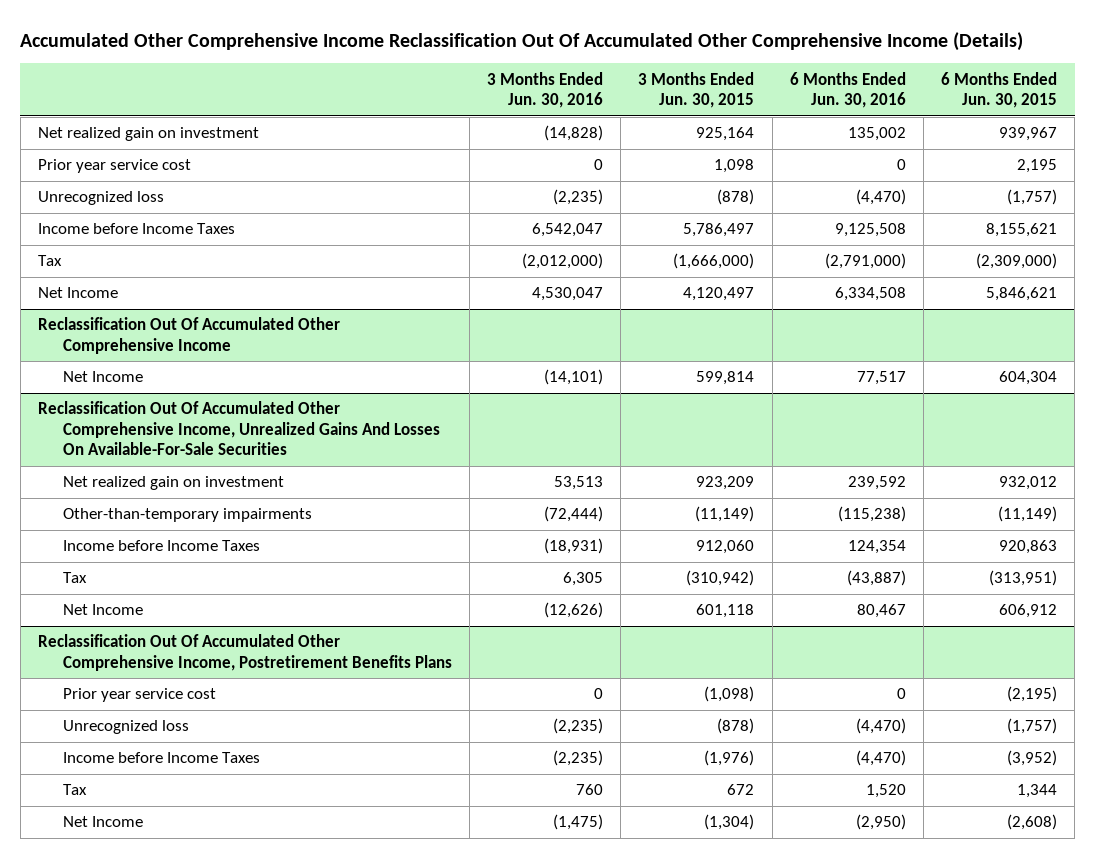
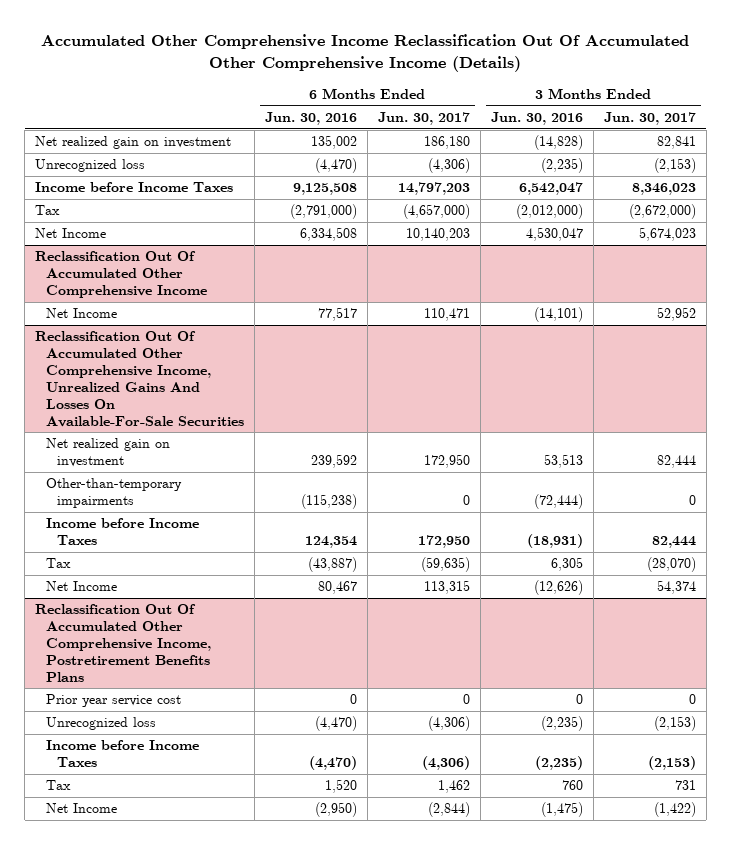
[638,71,755,109] 3 Months Ended Jun. 30, 2015 -> none
[941,71,1058,109] 6 Months Ended Jun. 30, 2015 -> none
none -> [377,111,470,125] Jun. 30, 2017
none -> [603,111,696,125] Jun. 30, 2017
[38,159,192,174] Prior year service cost -> none

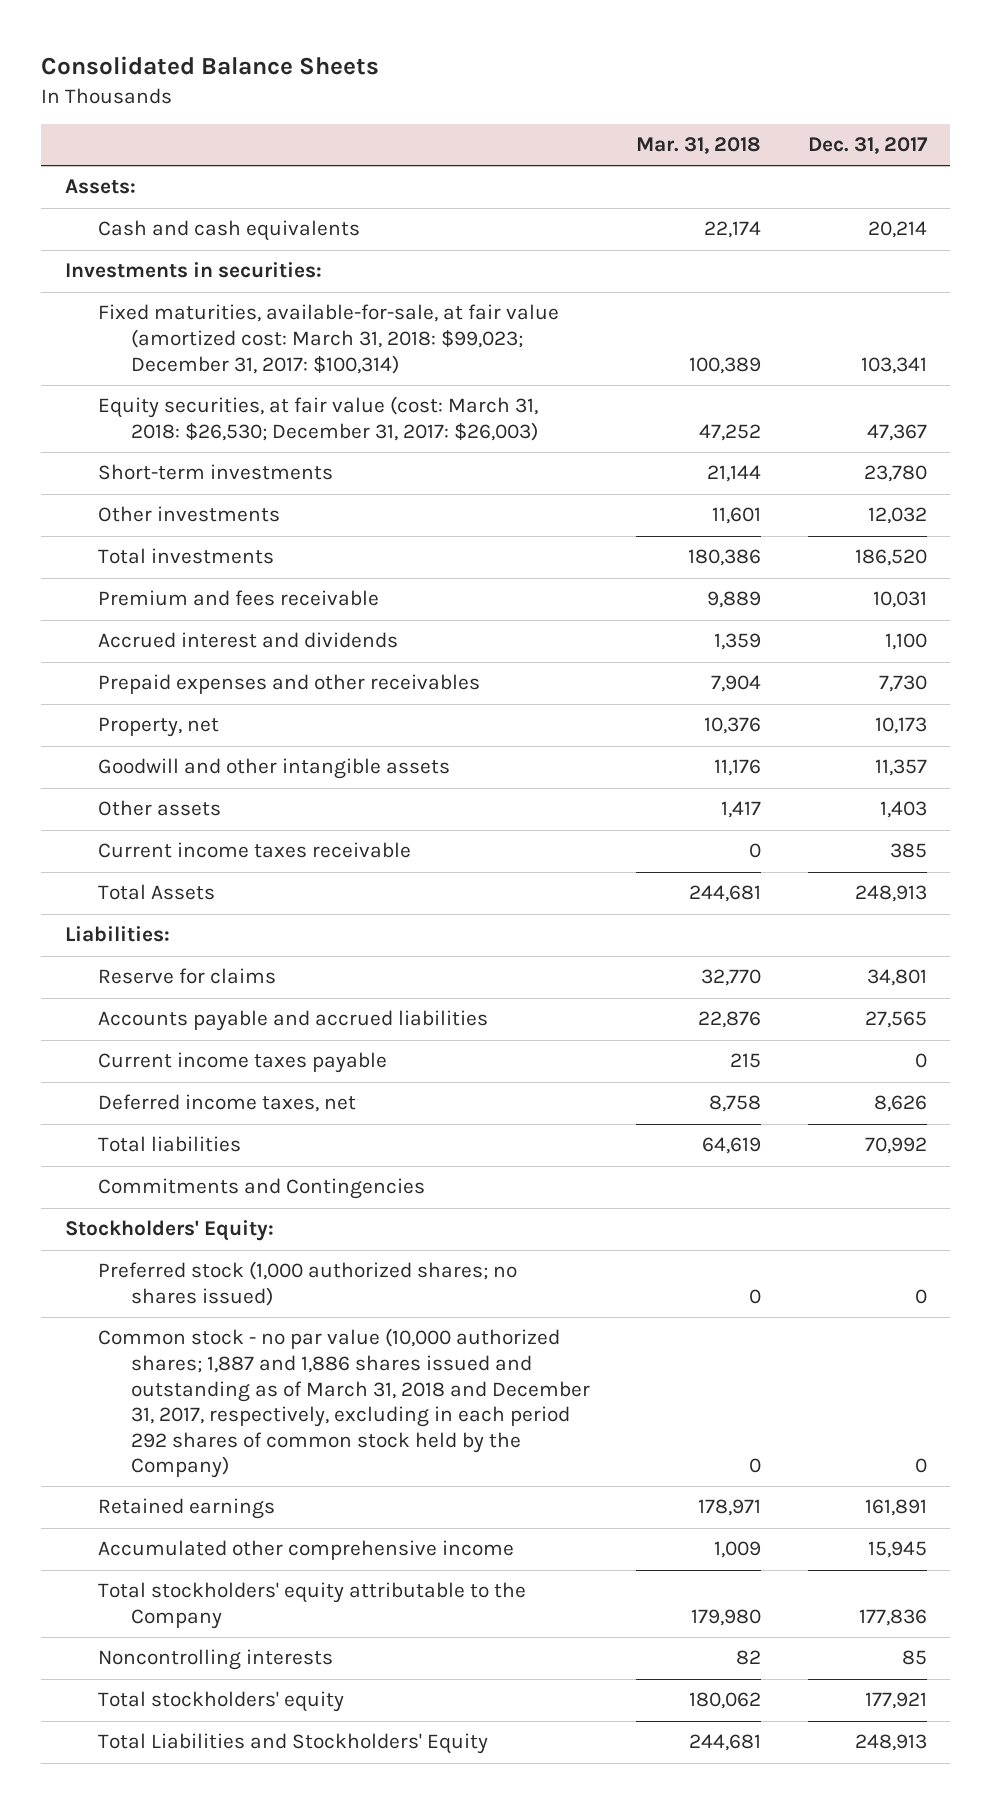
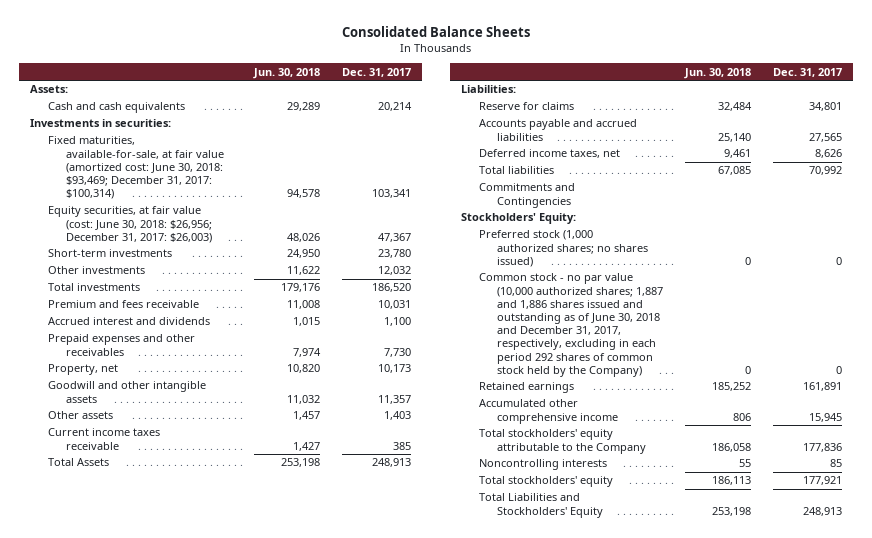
[636,137,762,155] Mar. 31, 2018 -> none
none -> [252,67,320,79] Jun. 30, 2018
[97,304,559,374] Fixed maturities, available-for-sale, at fair value (amortized cost: March 31, 2018: $99,023; December 31, 2017: $100,314) -> [48,136,224,200] Fixed maturities, available-for-sale, at fair value (amortized cost: June 30, 2018: $93,469; December 31, 2017: $100,314)
[97,396,538,442] Equity securities, at fair value (cost: March 31, 2018: $26,530; December 31, 2017: $26,003) -> [48,206,212,243] Equity securities, at fair value (cost: June 30, 2018: $26,956; December 31, 2017: $26,003)
[97,1052,387,1074] Current income taxes payable -> none
[97,1328,590,1479] Common stock - no par value (10,000 authorized shares; 1,887 and 1,886 shares issued and outstanding as of March 31, 2018 and December 31, 2017, respectively, excluding in each period 292 shares of common stock held by the Company) -> [478,273,663,377] Common stock - no par value (10,000 authorized shares; 1,887 and 1,886 shares issued and outstanding as of June 30, 2018 and December 31, 2017, respectively, excluding in each period 292 shares of common stock held by the Company)

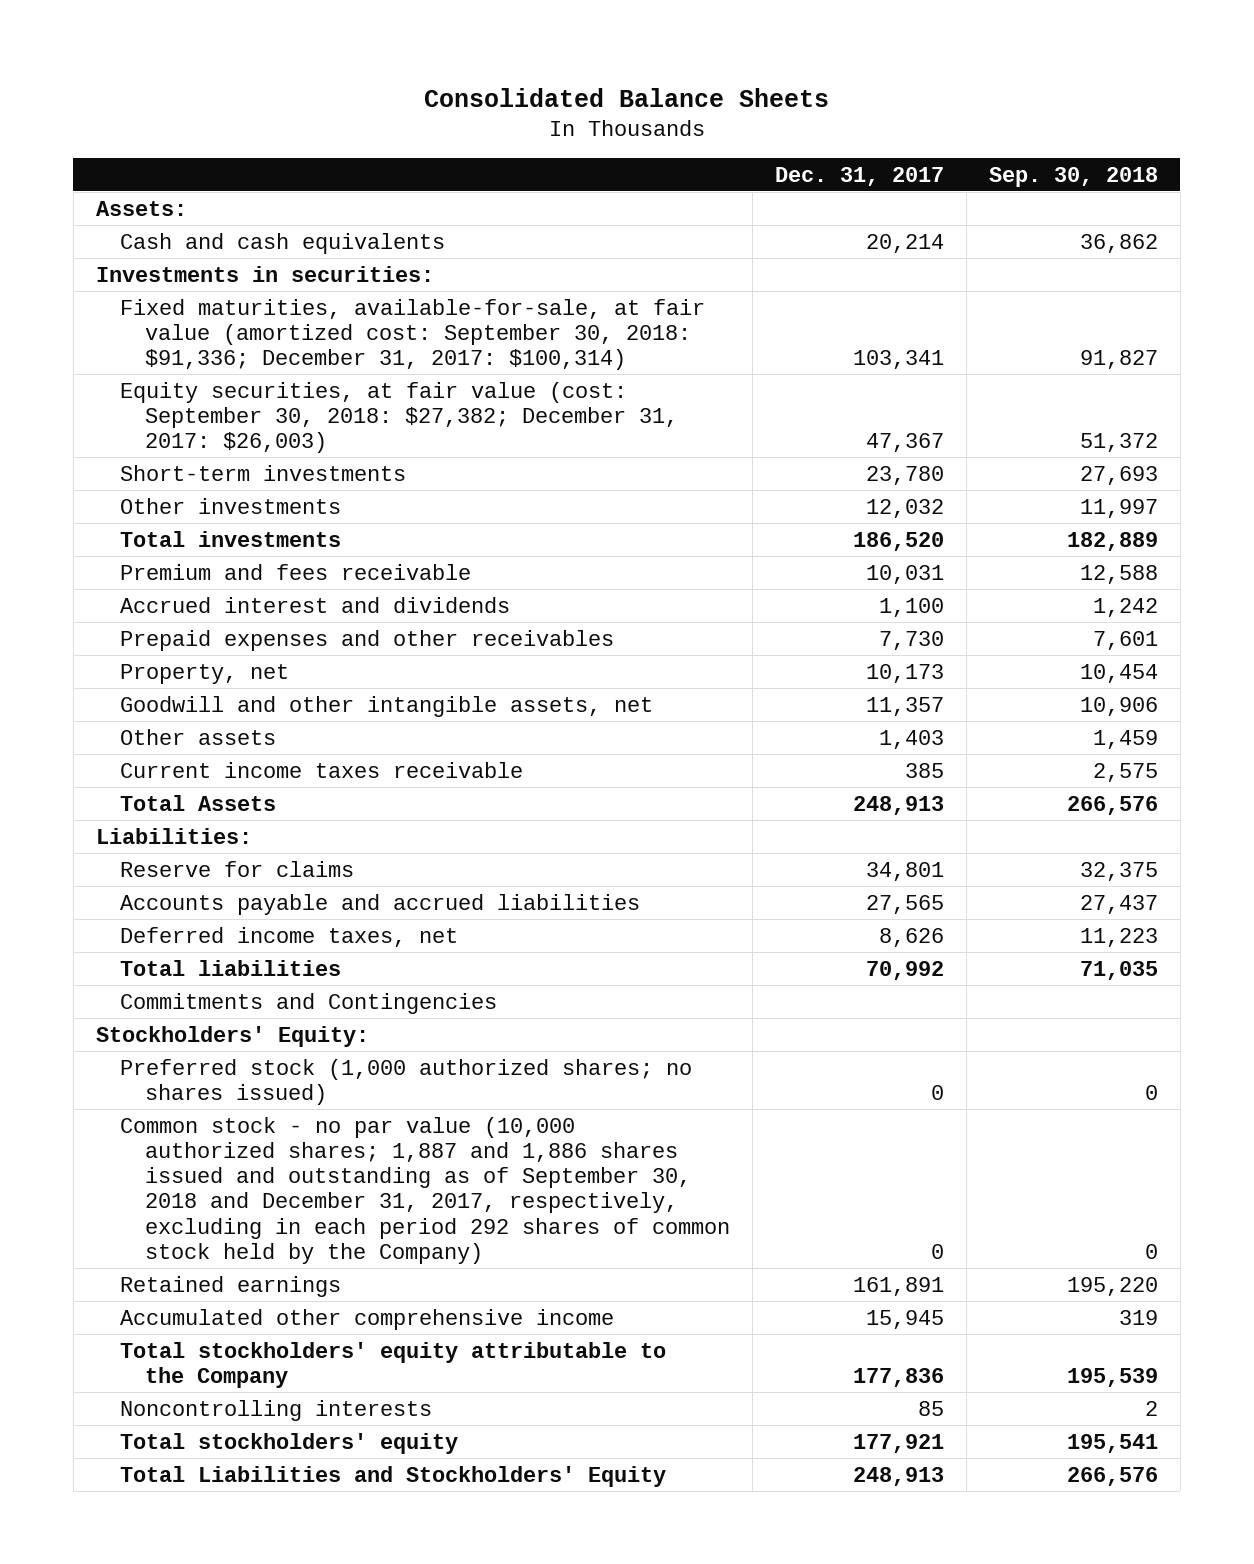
[252,67,320,79] Jun. 30, 2018 -> none
none -> [988,166,1158,187] Sep. 30, 2018
[48,136,224,200] Fixed maturities, available-for-sale, at fair value (amortized cost: June 30, 2018: $93,469; December 31, 2017: $100,314) -> [120,298,706,371] Fixed maturities, available-for-sale, at fair value (amortized cost: September 30, 2018: $91,336; December 31, 2017: $100,314)
[48,206,212,243] Equity securities, at fair value (cost: June 30, 2018: $26,956; December 31, 2017: $26,003) -> [120,381,678,454] Equity securities, at fair value (cost: September 30, 2018: $27,382; December 31, 2017: $26,003)
[48,381,207,403] Goodwill and other intangible assets -> [120,695,654,717] Goodwill and other intangible assets, net
[478,273,663,377] Common stock - no par value (10,000 authorized shares; 1,887 and 1,886 shares issued and outstanding as of June 30, 2018 and December 31, 2017, respectively, excluding in each period 292 shares of common stock held by the Company) -> [120,1116,730,1264] Common stock - no par value (10,000 authorized shares; 1,887 and 1,886 shares issued and outstanding as of September 30, 2018 and December 31, 2017, respectively, excluding in each period 292 shares of common stock held by the Company)

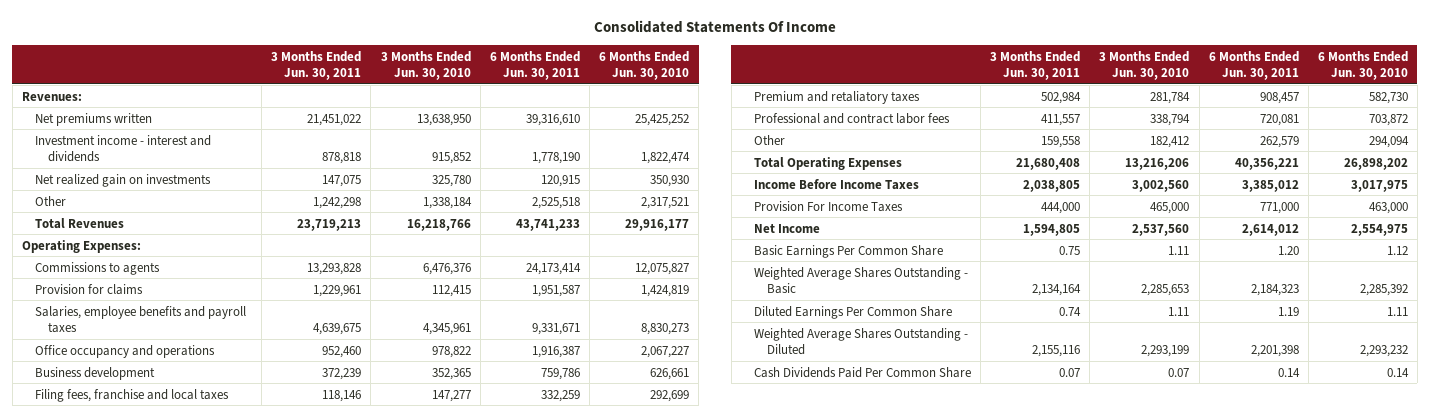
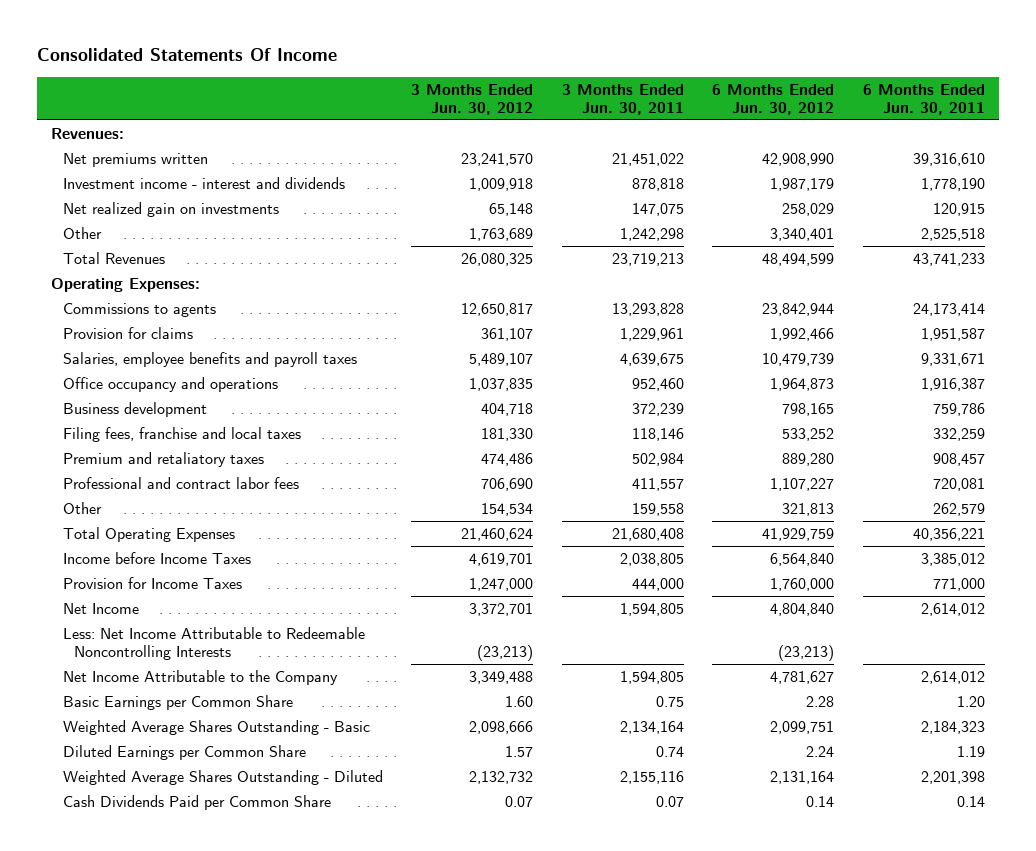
[380,50,471,81] 3 Months Ended Jun. 30, 2010 -> none
[598,50,689,81] 6 Months Ended Jun. 30, 2010 -> none
none -> [411,83,534,115] 3 Months Ended Jun. 30, 2012
none -> [712,83,835,115] 6 Months Ended Jun. 30, 2012
[753,178,919,190] Income Before Income Taxes -> [62,552,251,565] Income before Income Taxes
[753,200,903,212] Provision For Income Taxes -> [62,577,242,590] Provision for Income Taxes
none -> [62,627,365,661] Less: Net Income Attributable to Redeemable Noncontrolling Interests
none -> [62,670,338,686] Net Income Attributable to the Company
[753,244,943,258] Basic Earnings Per Common Share -> [62,695,293,711] Basic Earnings per Common Share
[753,305,952,319] Diluted Earnings Per Common Share -> [62,745,306,761] Diluted Earnings per Common Share
[753,366,971,378] Cash Dividends Paid Per Common Share -> [62,795,331,811] Cash Dividends Paid per Common Share

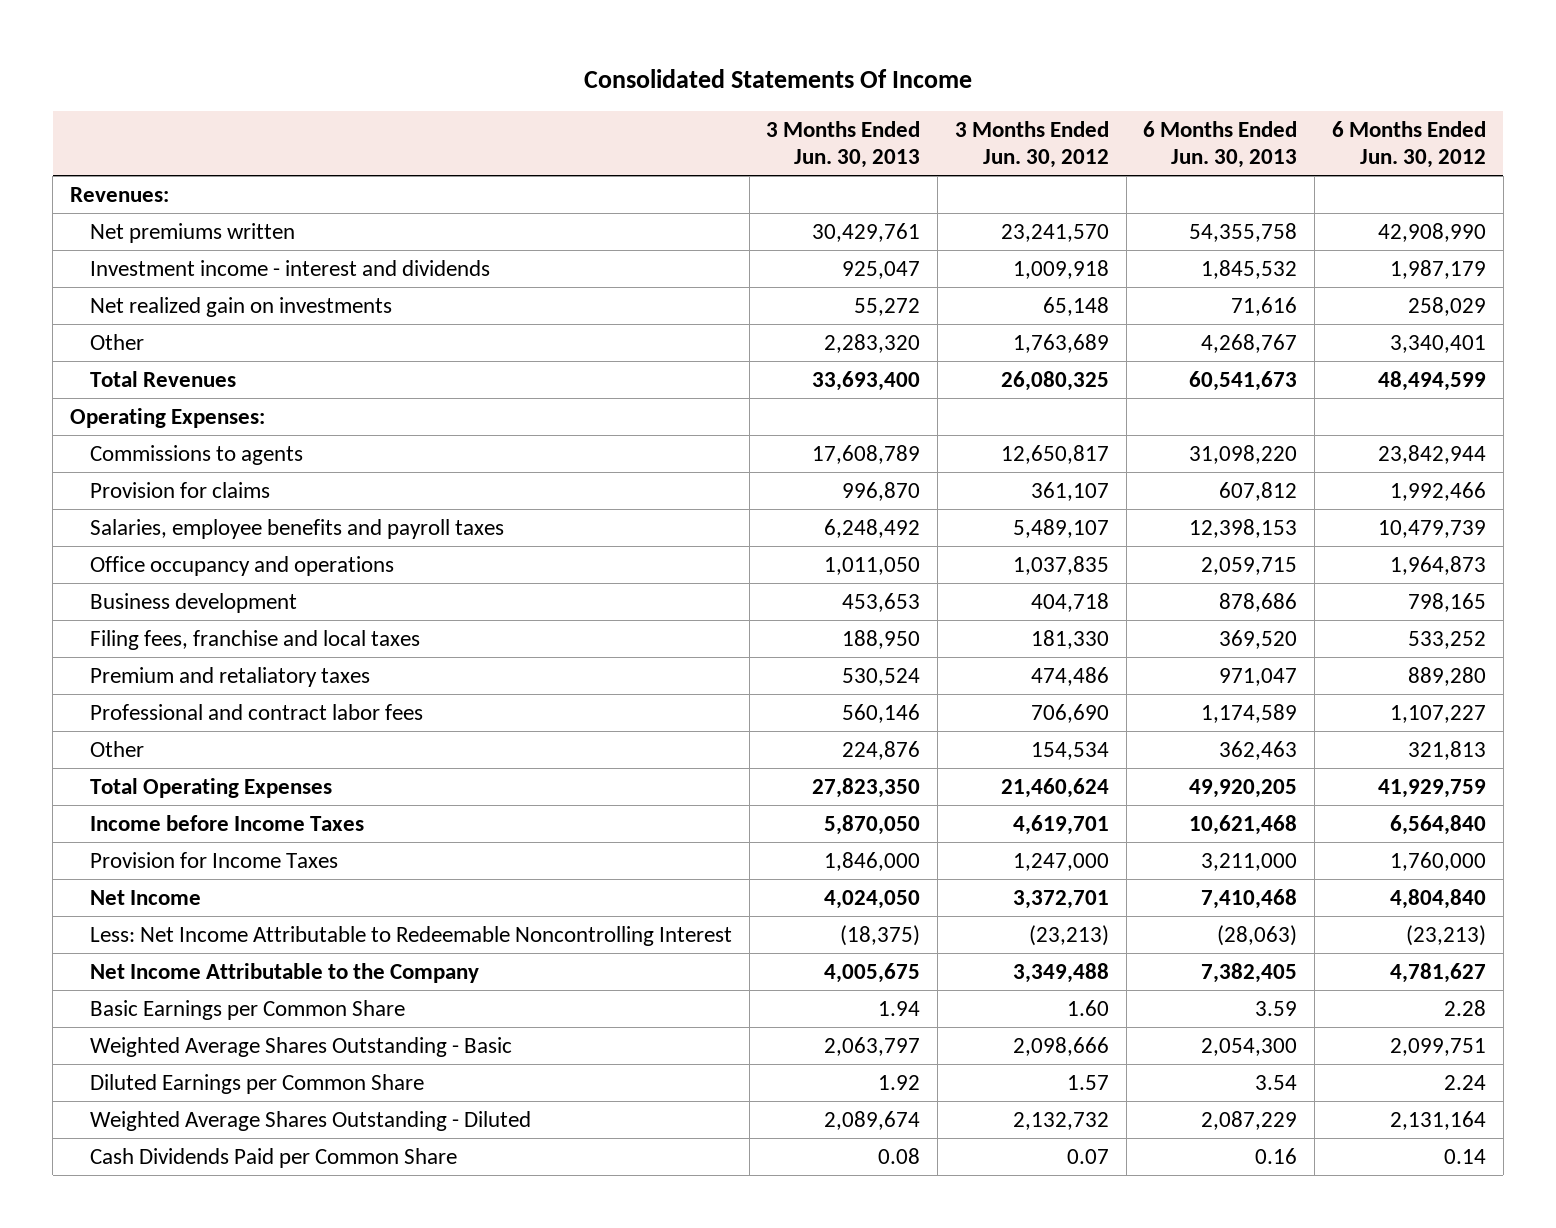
[561,83,684,115] 3 Months Ended Jun. 30, 2011 -> none
[862,83,985,115] 6 Months Ended Jun. 30, 2011 -> none
none -> [766,120,921,169] 3 Months Ended Jun. 30, 2013
none -> [1143,120,1298,169] 6 Months Ended Jun. 30, 2013
[62,627,365,661] Less: Net Income Attributable to Redeemable Noncontrolling Interests -> [89,925,732,946] Less: Net Income Attributable to Redeemable Noncontrolling Interest

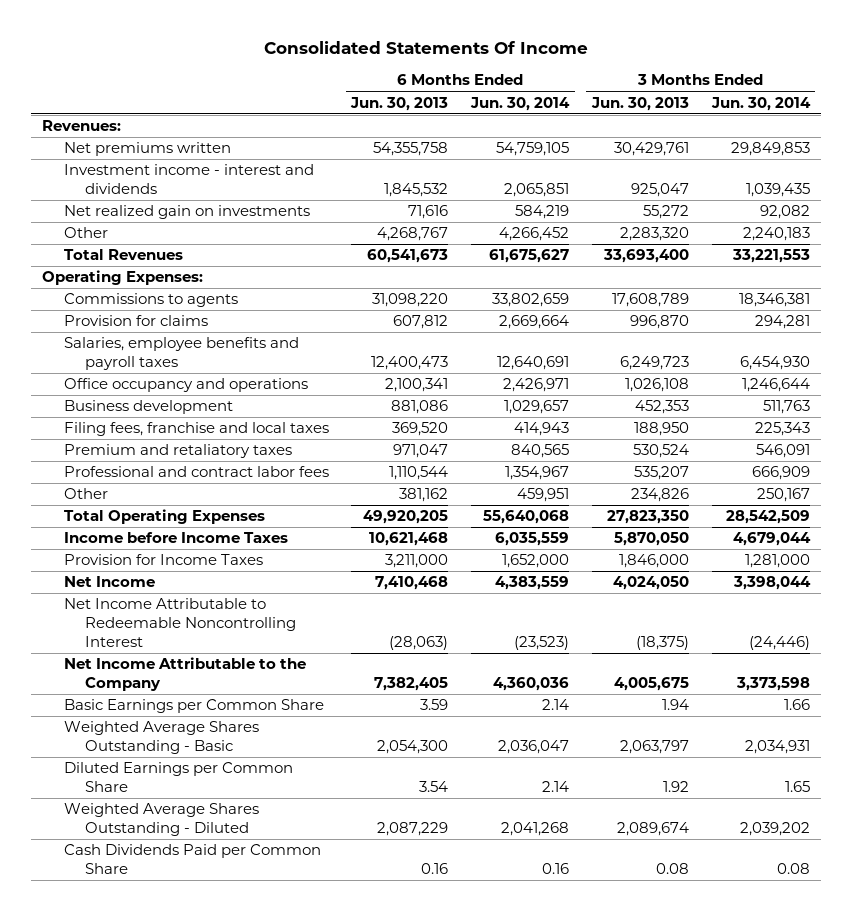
[954,120,1109,169] 3 Months Ended Jun. 30, 2012 -> none
[1331,120,1486,169] 6 Months Ended Jun. 30, 2012 -> none
none -> [470,96,571,111] Jun. 30, 2014
none -> [710,96,811,111] Jun. 30, 2014
[824,518,921,538] 6,248,492 -> [619,356,689,371] 6,249,723
[1189,518,1298,538] 12,398,153 -> [371,356,449,371] 12,400,473
[824,556,921,575] 1,011,050 -> [624,378,689,393] 1,026,108
[1201,556,1298,575] 2,059,715 -> [385,378,449,393] 2,100,341
[842,592,921,612] 453,653 -> [634,400,689,415] 452,353
[1219,592,1298,612] 878,686 -> [391,400,449,415] 881,086
[842,703,921,723] 560,146 -> [633,466,689,481] 535,207
[1201,703,1298,723] 1,174,589 -> [389,466,449,481] 1,110,544
[842,740,921,760] 224,876 -> [630,488,689,503] 234,826
[1219,740,1298,760] 362,463 -> [399,488,449,503] 381,162
[89,925,732,946] Less: Net Income Attributable to Redeemable Noncontrolling Interest -> [63,598,297,647] Net Income Attributable to Redeemable Noncontrolling Interest

